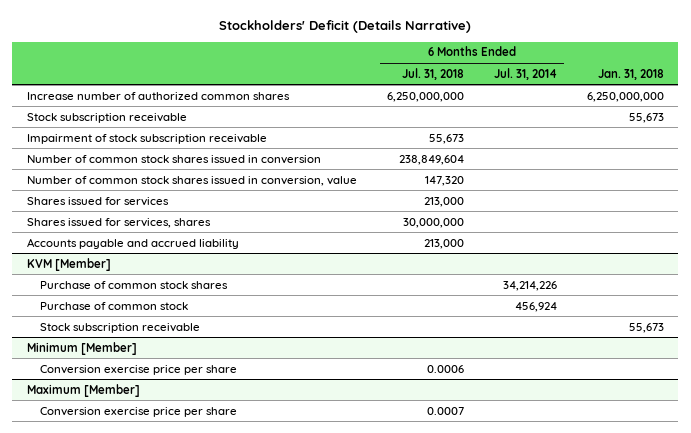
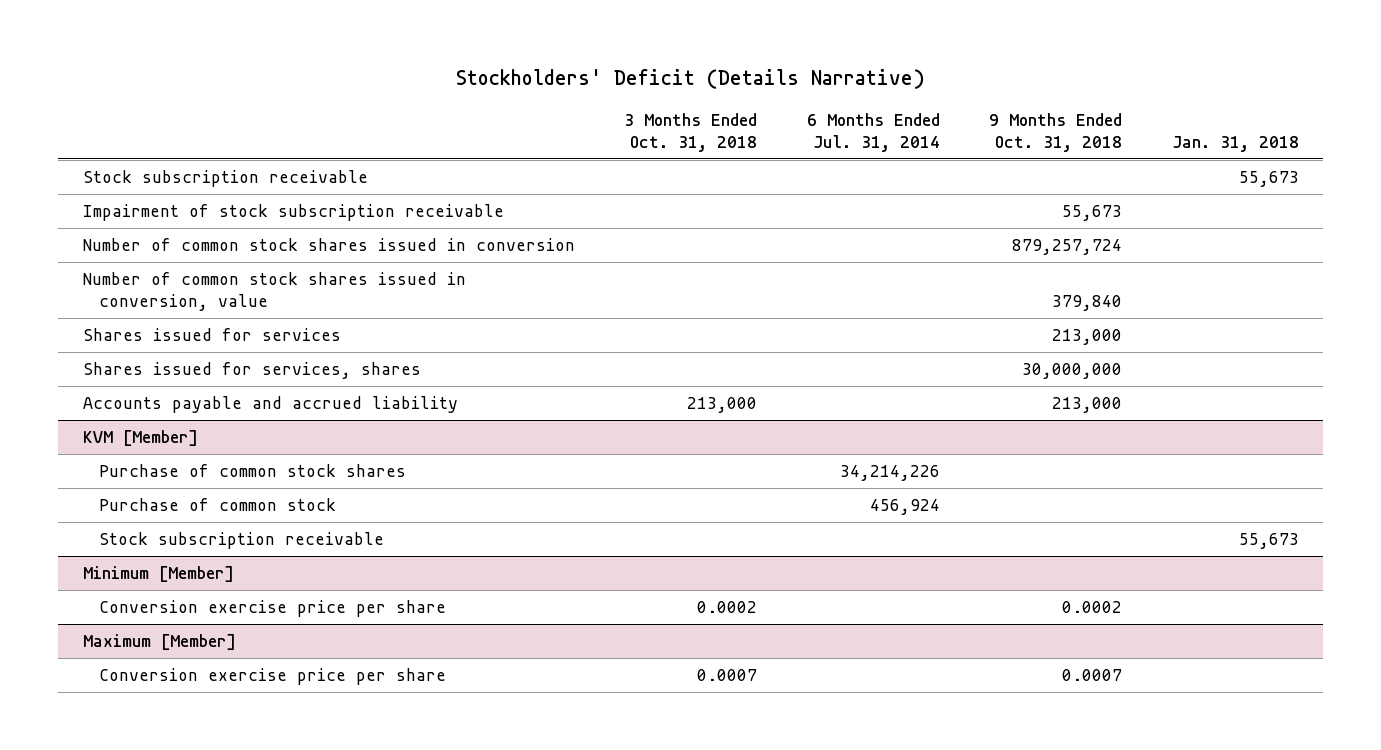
[402,67,465,80] Jul. 31, 2018 -> none
none -> [624,113,758,152] 3 Months Ended Oct. 31, 2018
none -> [989,113,1123,152] 9 Months Ended Oct. 31, 2018
[27,91,291,100] Increase number of authorized common shares -> none

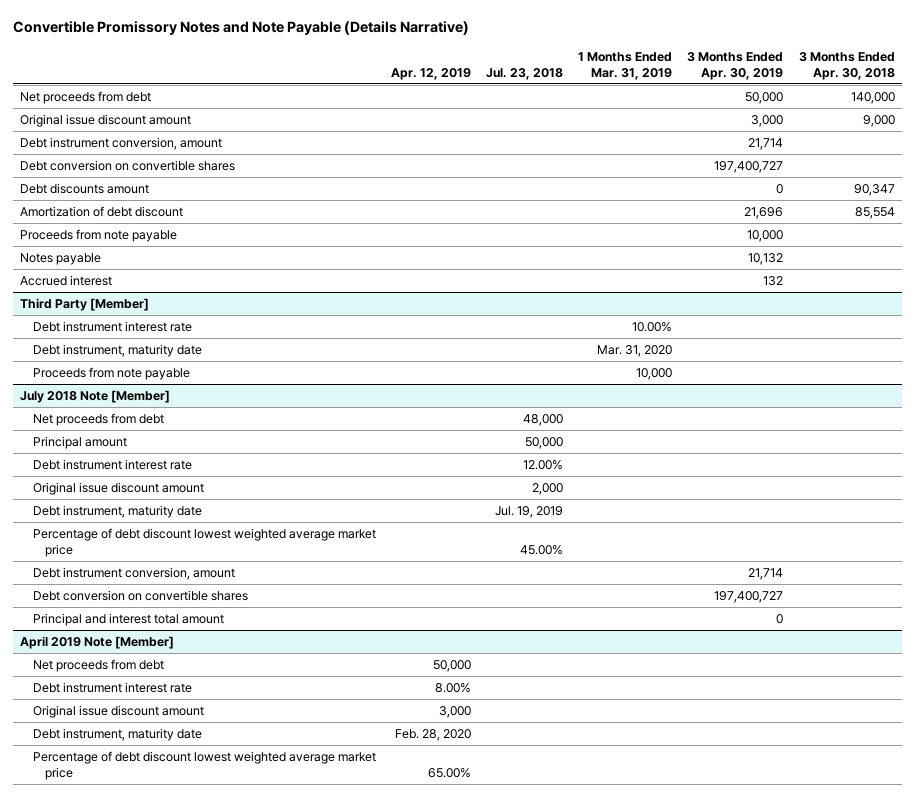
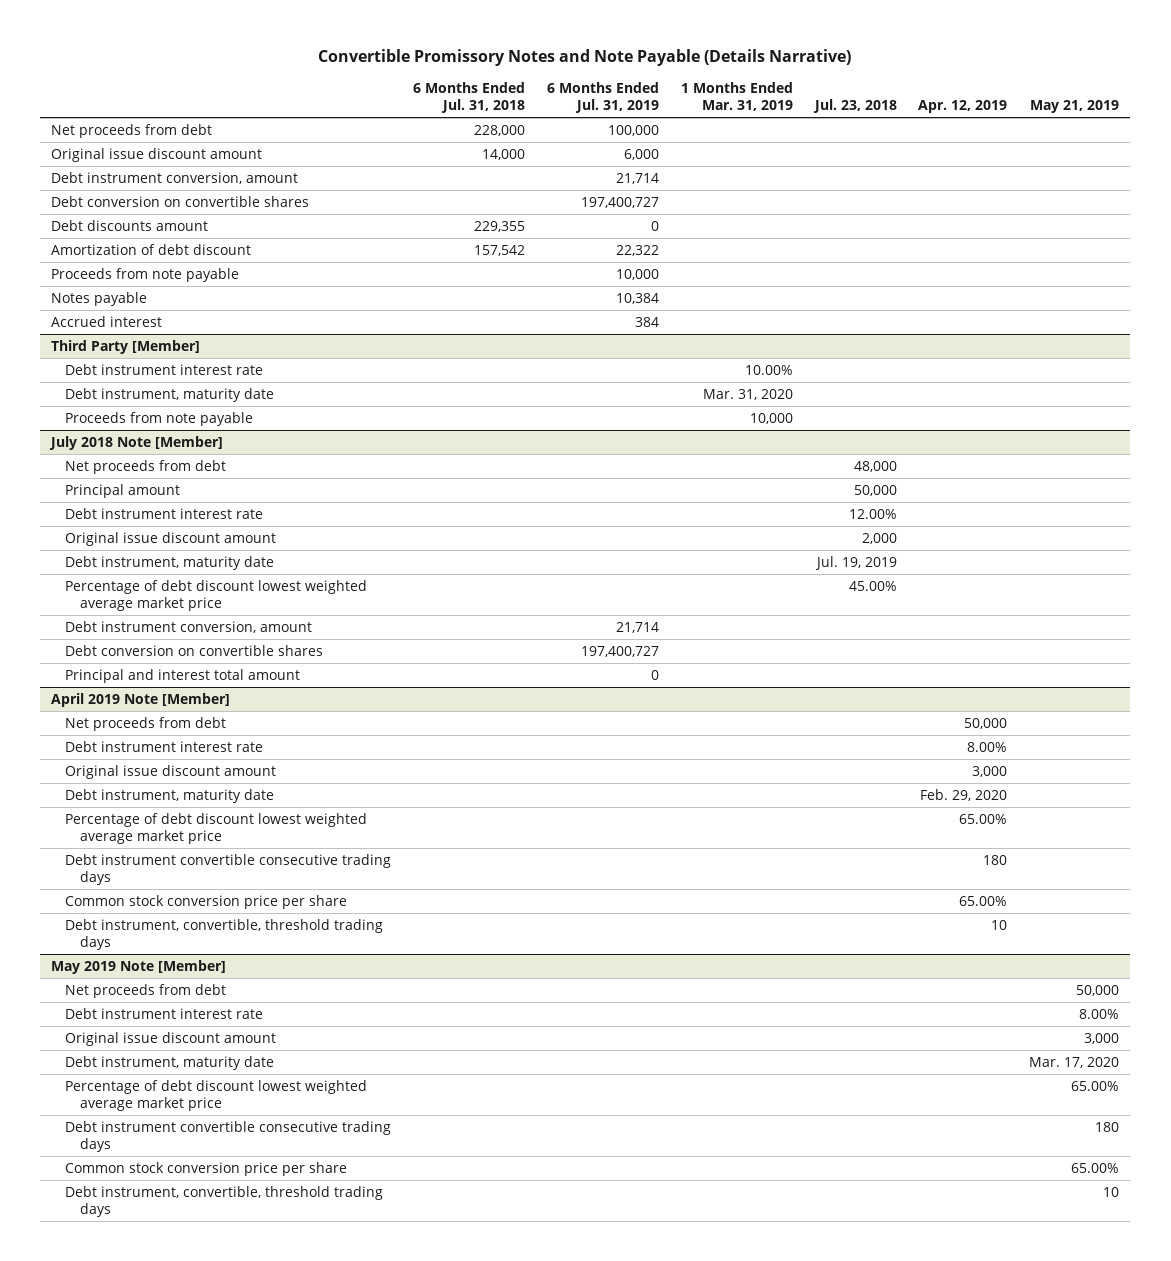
[687,52,784,80] 3 Months Ended Apr. 30, 2019 -> none
[798,52,895,80] 3 Months Ended Apr. 30, 2018 -> none
none -> [413,81,526,114] 6 Months Ended Jul. 31, 2018
none -> [547,81,660,114] 6 Months Ended Jul. 31, 2019
none -> [1030,100,1120,114] May 21, 2019
[394,729,471,742] Feb. 28, 2020 -> [920,789,1008,802] Feb. 29, 2020
none -> [65,854,392,886] Debt instrument convertible consecutive trading days
none -> [65,895,348,910] Common stock conversion price per share
none -> [65,919,384,951] Debt instrument, convertible, threshold trading days
none -> [51,960,227,975] May 2019 Note [Member]
none -> [65,984,227,999] Net proceeds from debt
none -> [65,1008,264,1020] Debt instrument interest rate
none -> [65,1032,277,1047] Original issue discount amount
none -> [65,1056,275,1071] Debt instrument, maturity date
none -> [65,1080,368,1112] Percentage of debt discount lowest weighted average market price
none -> [65,1121,392,1153] Debt instrument convertible consecutive trading days
none -> [65,1162,348,1177] Common stock conversion price per share
none -> [65,1186,384,1218] Debt instrument, convertible, threshold trading days

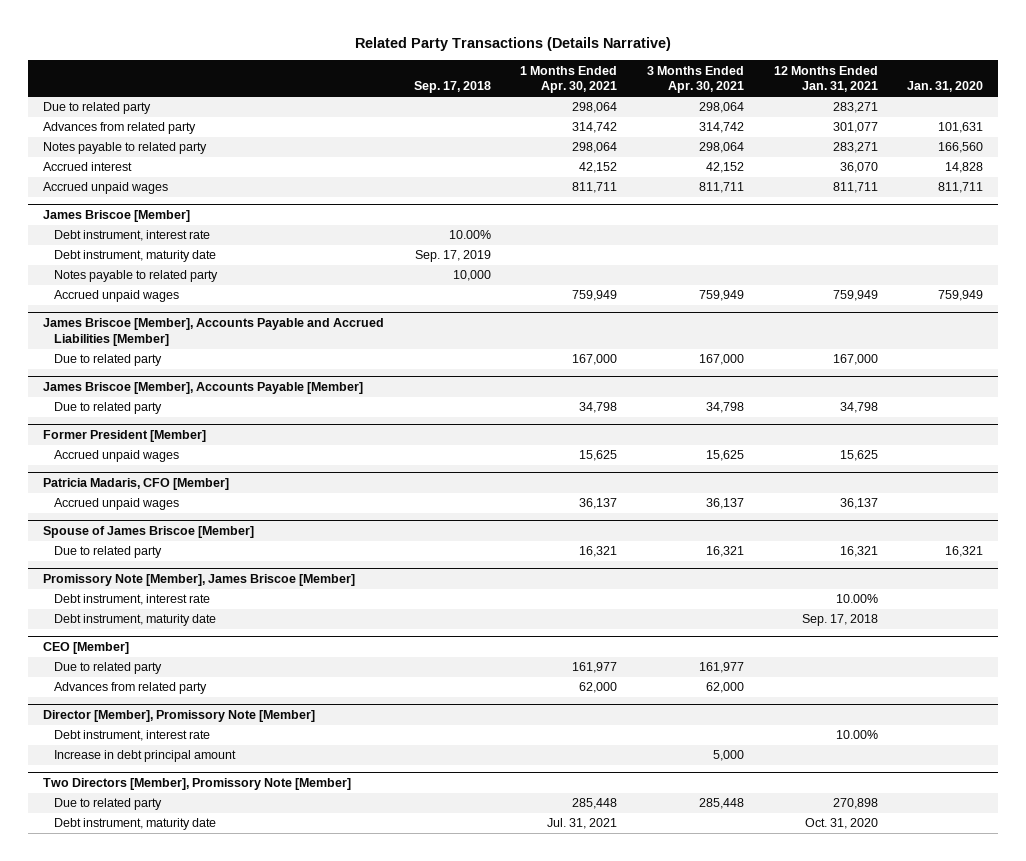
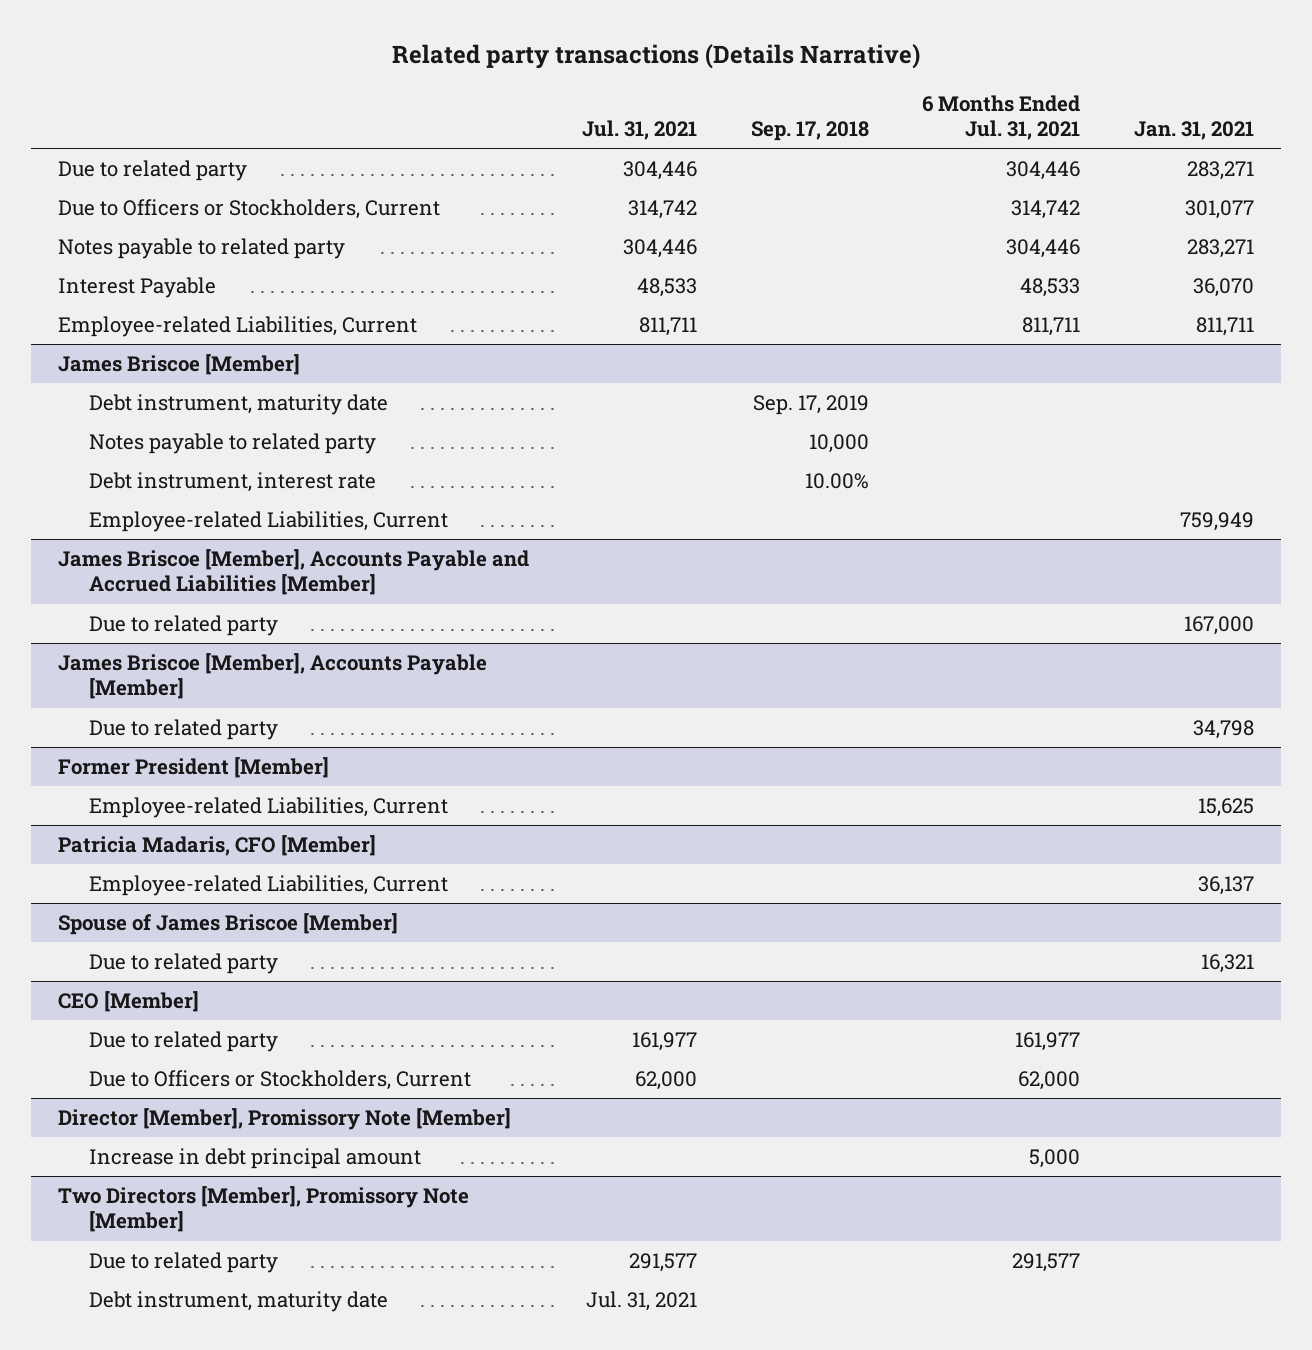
[355,36,672,51] Related Party Transactions (Details Narrative) -> [391,43,920,69] Related party transactions (Details Narrative)
[520,65,618,94] 1 Months Ended Apr. 30, 2021 -> none
[646,65,744,94] 3 Months Ended Apr. 30, 2021 -> none
[773,65,878,93] 12 Months Ended Jan. 31, 2021 -> none
[907,81,984,93] Jan. 31, 2020 -> none
none -> [582,120,698,141] Jul. 31, 2021
none -> [922,94,1081,141] 6 Months Ended Jul. 31, 2021
none -> [1134,121,1255,141] Jan. 31, 2021
[43,122,197,135] Advances from related party -> [57,199,440,220] Due to Officers or Stockholders, Current
[43,162,133,172] Accrued interest -> [57,277,216,299] Interest Payable
[43,182,169,195] Accrued unpaid wages -> [57,316,417,338] Employee-related Liabilities, Current
[53,230,210,242] Debt instrument, interest rate -> [88,472,376,493] Debt instrument, interest rate
[53,290,179,303] Accrued unpaid wages -> [88,511,448,533] Employee-related Liabilities, Current
[53,450,179,463] Accrued unpaid wages -> [88,797,448,819] Employee-related Liabilities, Current
[53,498,179,511] Accrued unpaid wages -> [88,875,448,897] Employee-related Liabilities, Current
[43,574,356,587] Promissory Note [Member], James Briscoe [Member] -> none
[53,594,210,606] Debt instrument, interest rate -> none
[53,614,216,627] Debt instrument, maturity date -> none
[53,682,207,695] Advances from related party -> [88,1070,471,1091] Due to Officers or Stockholders, Current
[53,730,210,742] Debt instrument, interest rate -> none

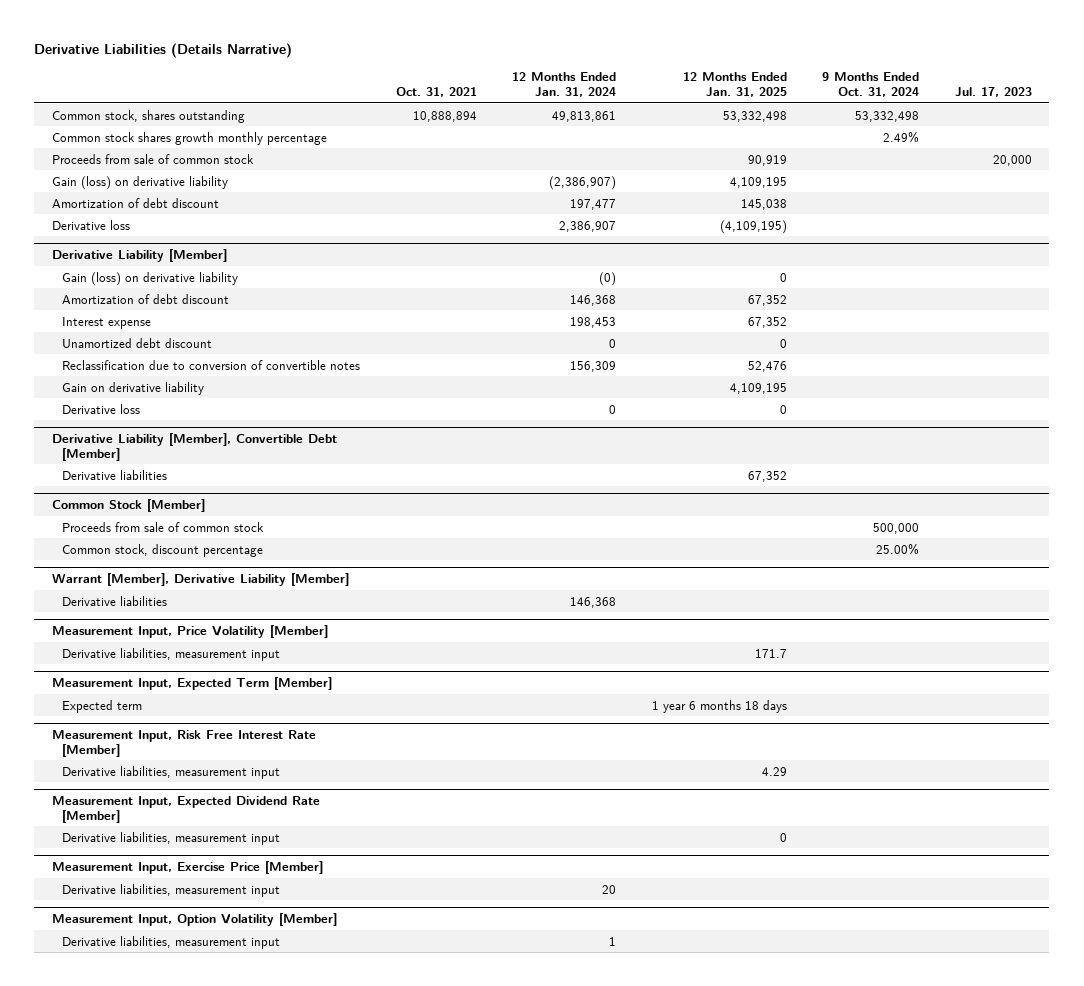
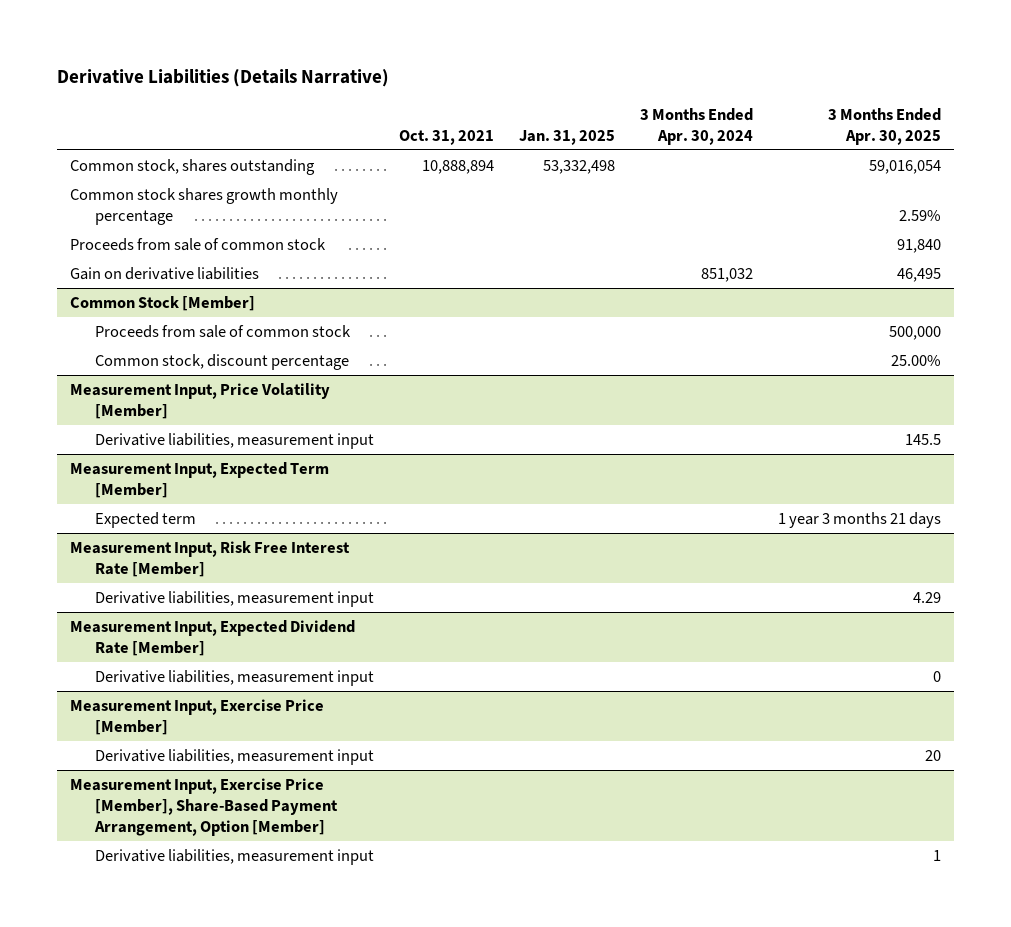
[512,72,617,98] 12 Months Ended Jan. 31, 2024 -> none
[682,72,787,98] 12 Months Ended Jan. 31, 2025 -> none
[822,72,920,98] 9 Months Ended Oct. 31, 2024 -> none
[954,87,1032,98] Jul. 17, 2023 -> none
none -> [519,129,616,145] Jan. 31, 2025
none -> [640,107,754,145] 3 Months Ended Apr. 30, 2024
none -> [828,107,942,145] 3 Months Ended Apr. 30, 2025
[52,197,220,208] Amortization of debt discount -> none
[52,219,131,230] Derivative loss -> none
[52,248,228,262] Derivative Liability [Member] -> none
[62,271,239,286] Gain (loss) on derivative liability -> none
[62,293,230,304] Amortization of debt discount -> none
[62,316,152,329] Interest expense -> none
[62,337,213,348] Unamortized debt discount -> none
[62,359,361,370] Reclassification due to conversion of convertible notes -> none
[62,381,205,395] Gain on derivative liability -> none
[62,403,141,414] Derivative loss -> none
[52,432,338,461] Derivative Liability [Member], Convertible Debt [Member] -> none
[62,469,168,480] Derivative liabilities -> none
[52,175,229,190] Gain (loss) on derivative liability -> [69,266,259,280] Gain on derivative liabilities
[52,572,350,586] Warrant [Member], Derivative Liability [Member] -> none
[62,595,168,606] Derivative liabilities -> none
[52,912,338,926] Measurement Input, Option Volatility [Member] -> none
[62,935,281,949] Derivative liabilities, measurement input -> none
none -> [69,777,339,837] Measurement Input, Exercise Price [Member], Share-Based Payment Arrangement, Option [Member]
none -> [95,848,375,865] Derivative liabilities, measurement input

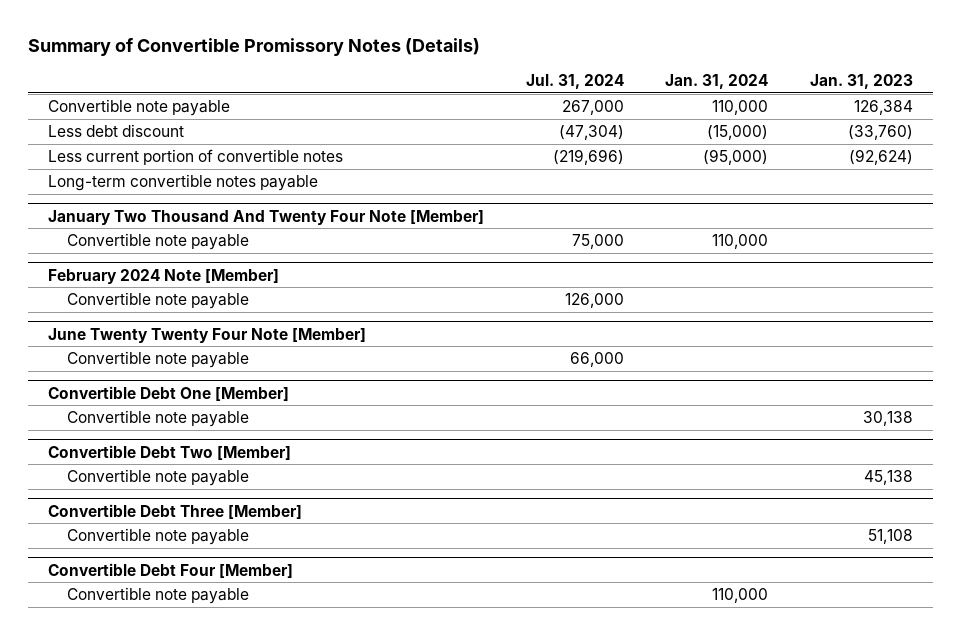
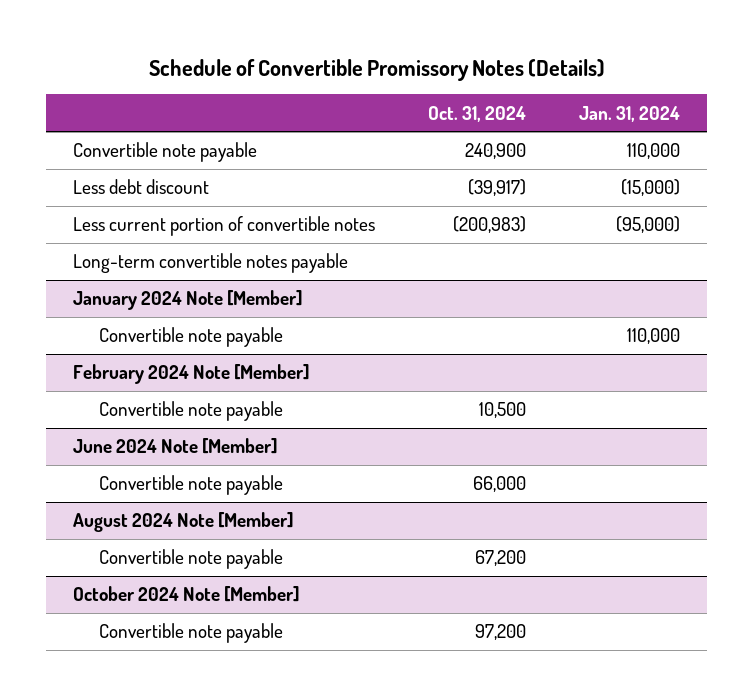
[27,38,480,57] Summary of Convertible Promissory Notes (Details) -> [148,58,605,81] Schedule of Convertible Promissory Notes (Details)
[525,74,624,90] Jul. 31, 2024 -> none
[809,74,913,90] Jan. 31, 2023 -> none
none -> [428,105,527,122] Oct. 31, 2024
[48,209,485,225] January Two Thousand And Twenty Four Note [Member] -> [72,290,303,311] January 2024 Note [Member]
[48,327,367,343] June Twenty Twenty Four Note [Member] -> [72,438,278,455] June 2024 Note [Member]
[48,385,290,401] Convertible Debt One [Member] -> none
[67,410,250,428] Convertible note payable -> none
[48,444,292,460] Convertible Debt Two [Member] -> none
[67,469,250,487] Convertible note payable -> none
[48,503,303,519] Convertible Debt Three [Member] -> none
[67,528,250,546] Convertible note payable -> none
[48,562,294,578] Convertible Debt Four [Member] -> none
[67,587,250,605] Convertible note payable -> none
none -> [72,512,294,533] August 2024 Note [Member]
none -> [98,549,283,570] Convertible note payable
none -> [72,586,300,603] October 2024 Note [Member]
none -> [98,623,283,644] Convertible note payable

